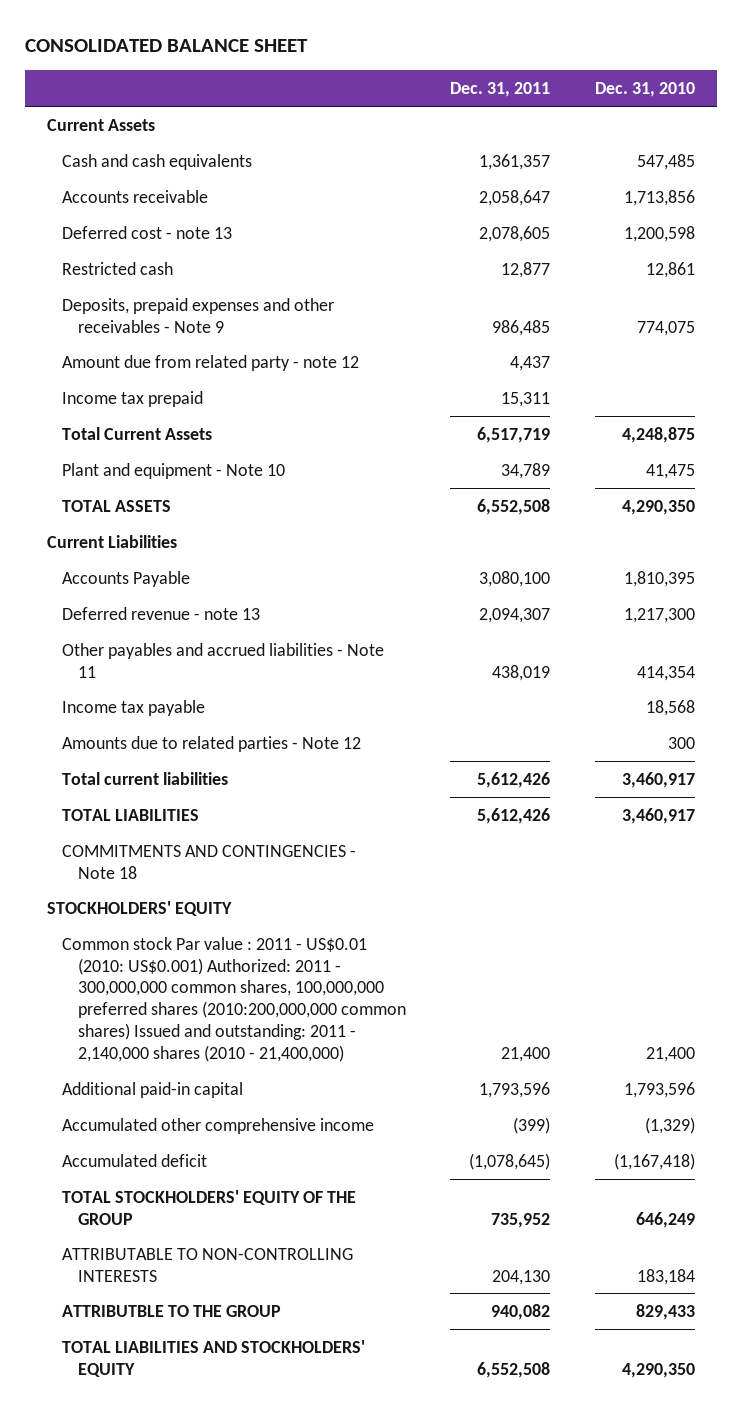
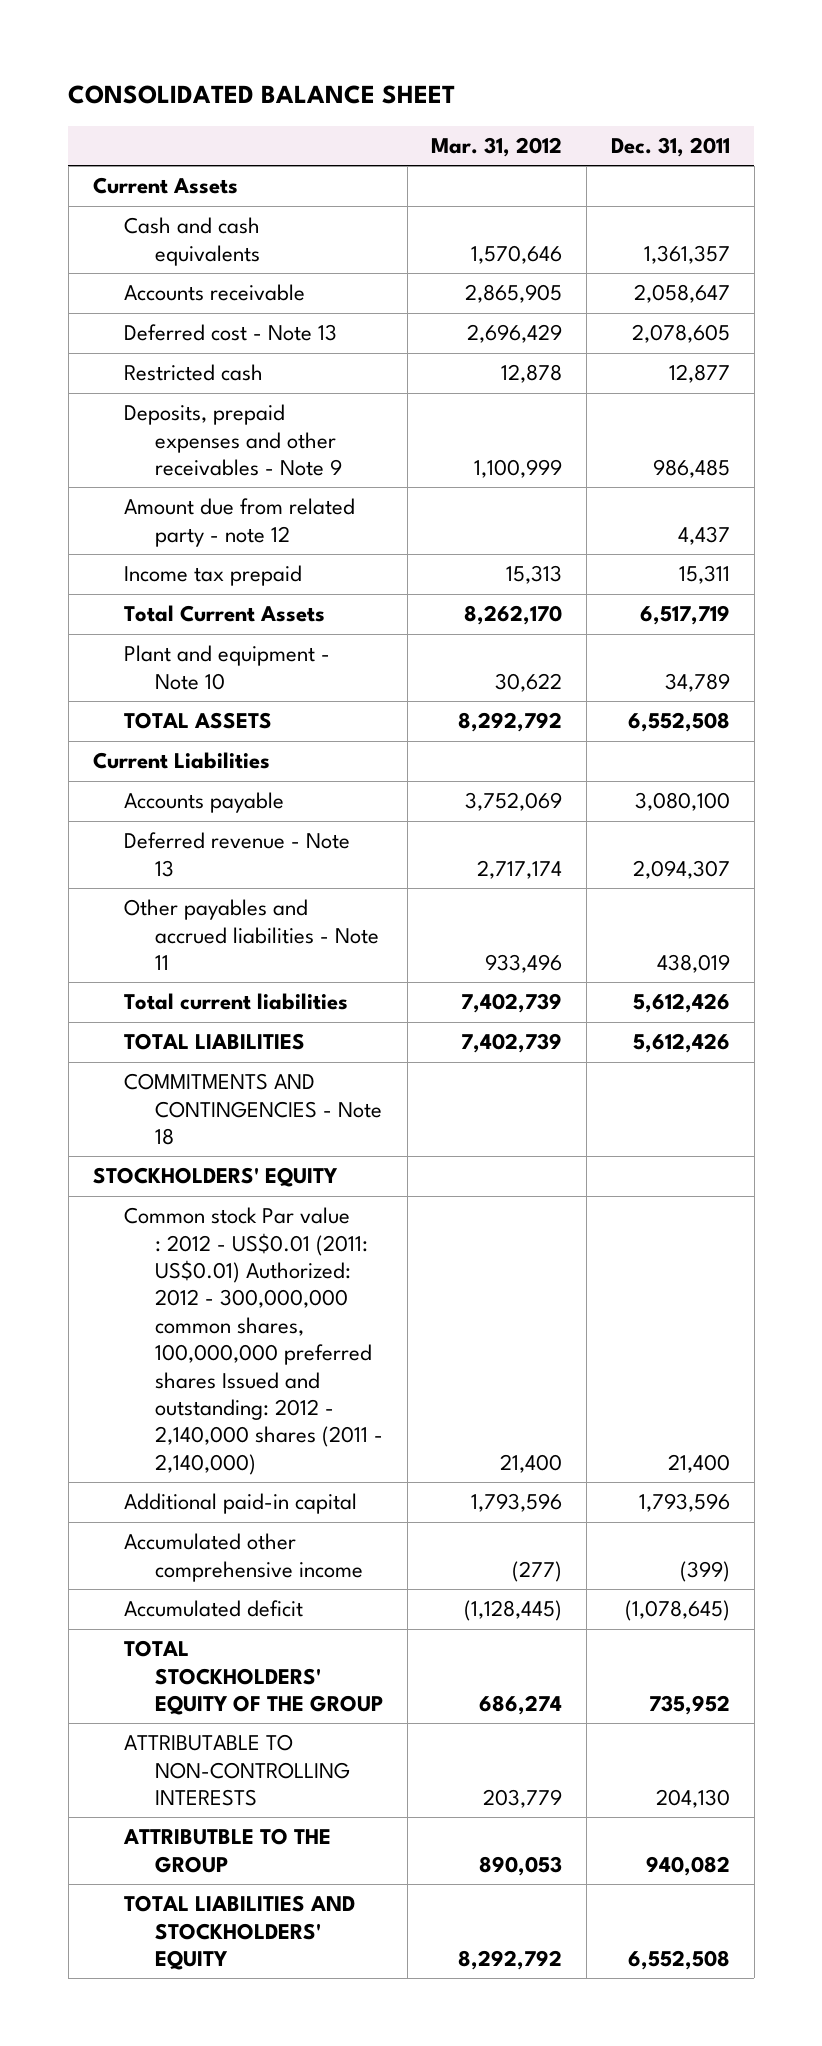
[594,82,695,98] Dec. 31, 2010 -> none
none -> [431,137,563,158] Mar. 31, 2012
[62,225,233,239] Deferred cost - note 13 -> [123,324,337,342] Deferred cost - Note 13
[62,570,191,587] Accounts Payable -> [123,792,284,814] Accounts payable
[62,606,261,620] Deferred revenue - note 13 -> [123,832,350,877] Deferred revenue - Note 13
[62,699,206,716] Income tax payable -> none
[62,735,362,752] Amounts due to related parties - Note 12 -> none
[62,936,406,1062] Common stock Par value : 2011 - US$0.01 (2010: US$0.001) Authorized: 2011 - 300,000,000 common shares, 100,000,000 preferred shares (2010:200,000,000 common shares) Issued and outstanding: 2011 - 2,140,000 shares (2010 - 21,400,000) -> [123,1207,383,1475] Common stock Par value : 2012 - US$0.01 (2011: US$0.01) Authorized: 2012 - 300,000,000 common shares, 100,000,000 preferred shares Issued and outstanding: 2012 - 2,140,000 shares (2011 - 2,140,000)

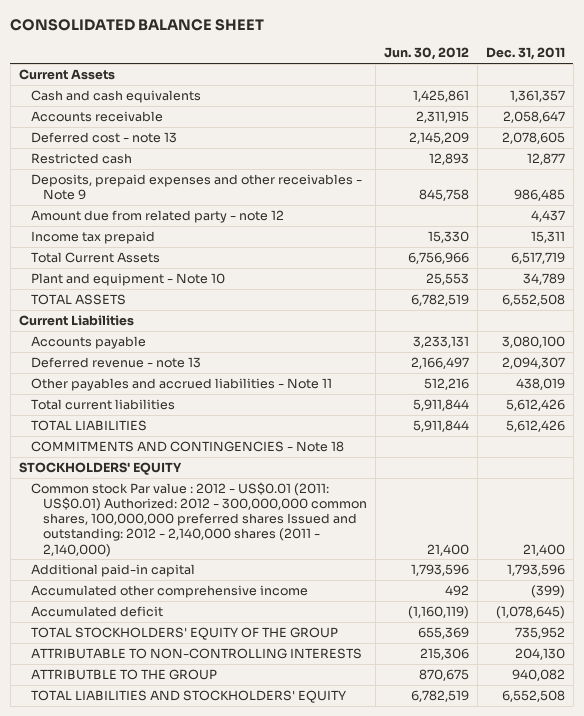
[431,137,563,158] Mar. 31, 2012 -> none
none -> [383,47,469,61] Jun. 30, 2012
[123,324,337,342] Deferred cost - Note 13 -> [30,132,177,144] Deferred cost - note 13
[123,832,350,877] Deferred revenue - Note 13 -> [30,357,201,369] Deferred revenue - note 13

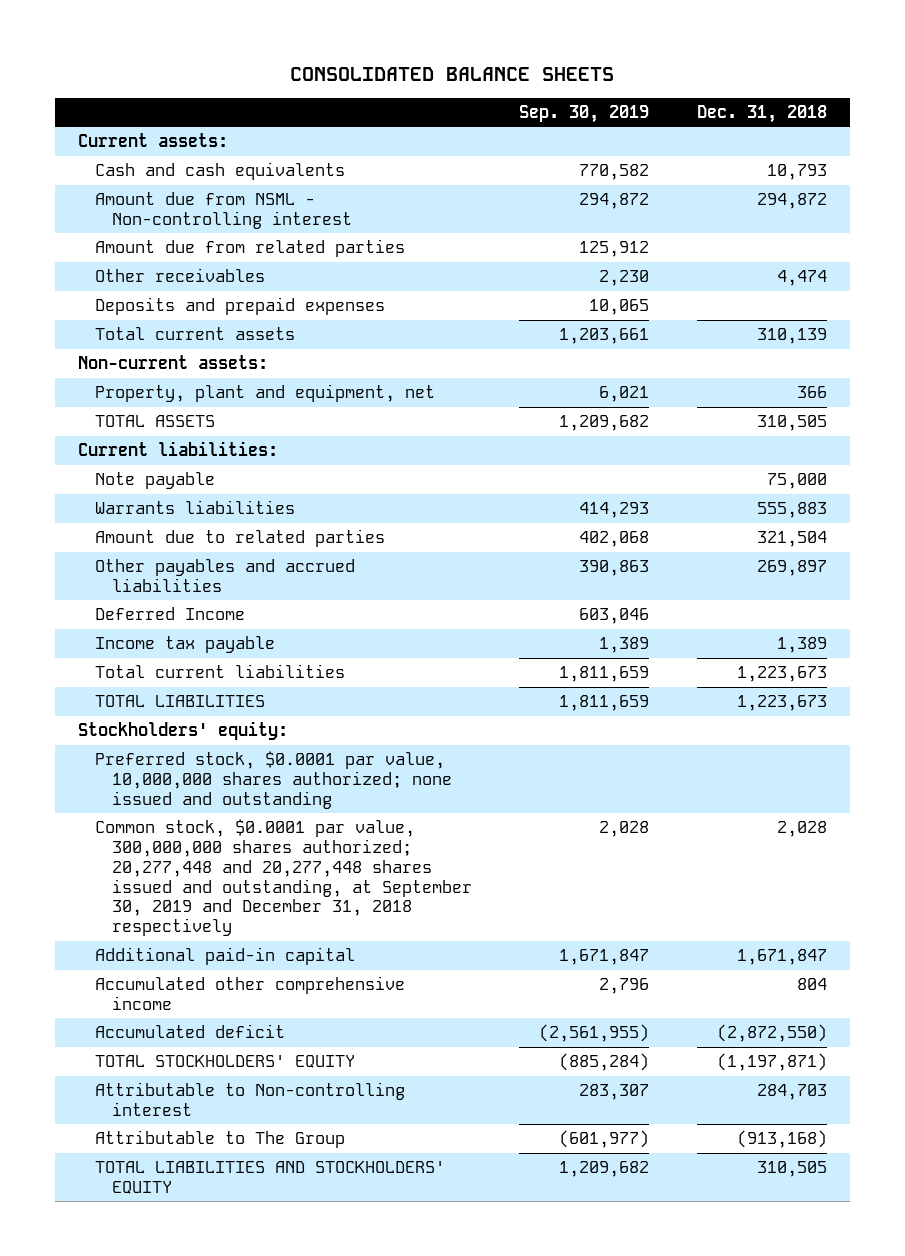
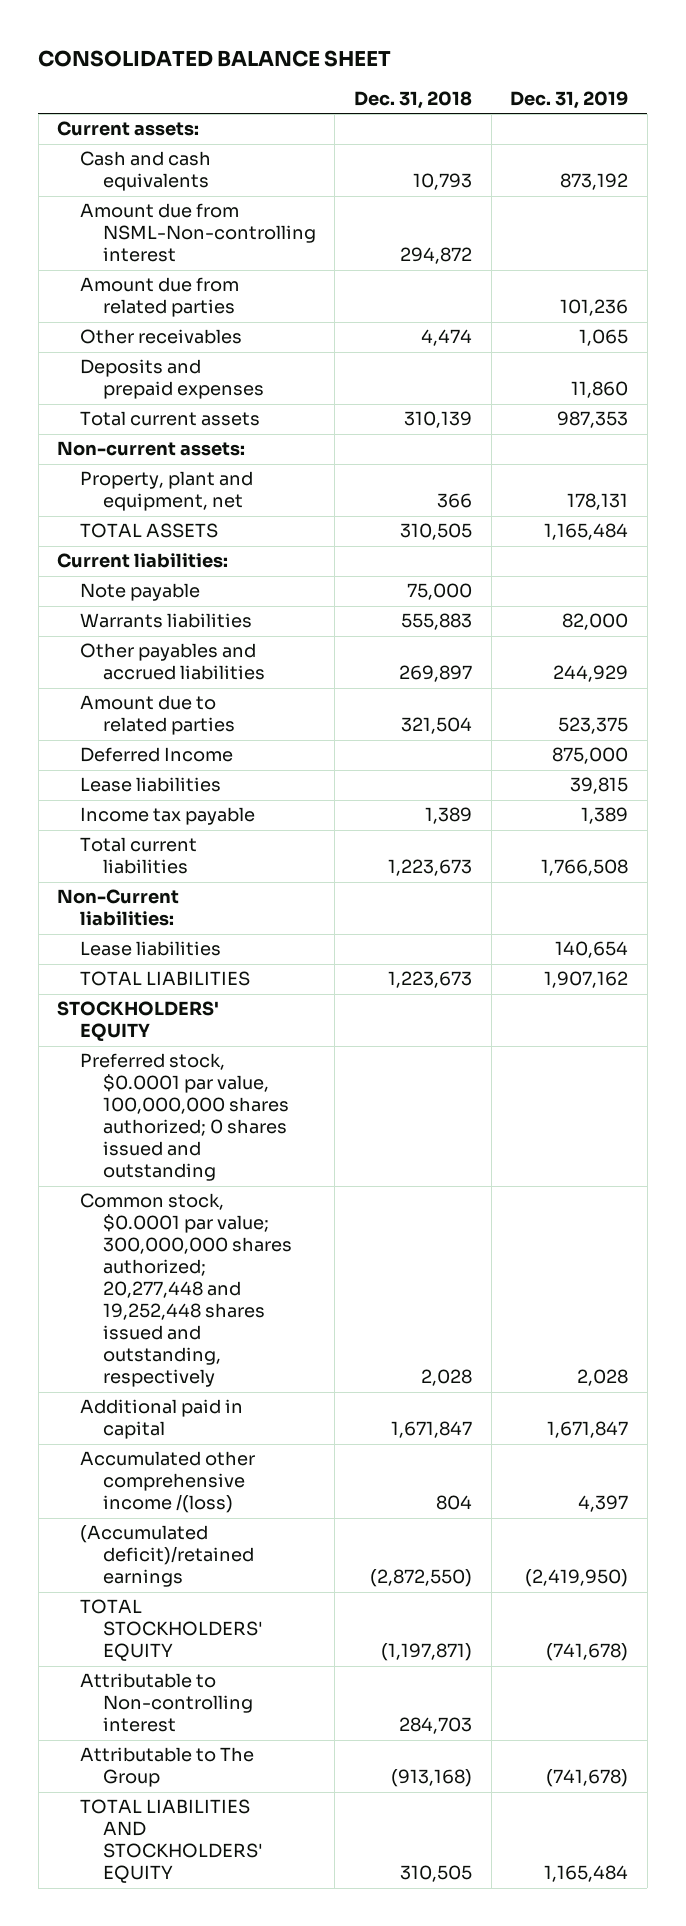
[290,66,615,81] CONSOLIDATED BALANCE SHEETS -> [38,49,392,67] CONSOLIDATED BALANCE SHEET
[519,104,650,123] Sep. 30, 2019 -> none
none -> [510,91,629,110] Dec. 31, 2019
[95,192,353,229] Amount due from NSML - Non-controlling interest -> [80,203,316,263] Amount due from NSML-Non-controlling interest
[95,529,386,548] Amount due to related parties -> [80,695,235,736] Amount due to related parties
none -> [80,777,222,793] Lease liabilities
none -> [57,889,180,927] Non-Current liabilities:
none -> [80,941,222,957] Lease liabilities
[78,721,289,741] Stockholders' equity: -> [57,1001,220,1042] STOCKHOLDERS' EQUITY
[95,751,453,809] Preferred stock, $0.0001 par value, 10,000,000 shares authorized; none issued and outstanding -> [80,1053,289,1182] Preferred stock, $0.0001 par value, 100,000,000 shares authorized; 0 shares issued and outstanding
[95,819,473,937] Common stock, $0.0001 par value, 300,000,000 shares authorized; 20,277,448 and 20,277,448 shares issued and outstanding, at September 30, 2019 and December 31, 2018 respectively -> [80,1193,292,1388] Common stock, $0.0001 par value; 300,000,000 shares authorized; 20,277,448 and 19,252,448 shares issued and outstanding, respectively
[95,947,356,966] Additional paid-in capital -> [80,1399,244,1440] Additional paid in capital
[95,976,406,1010] Accumulated other comprehensive income -> [80,1451,256,1514] Accumulated other comprehensive income /(loss)
[95,1024,286,1039] Accumulated deficit -> [80,1525,254,1588] (Accumulated deficit)/retained earnings

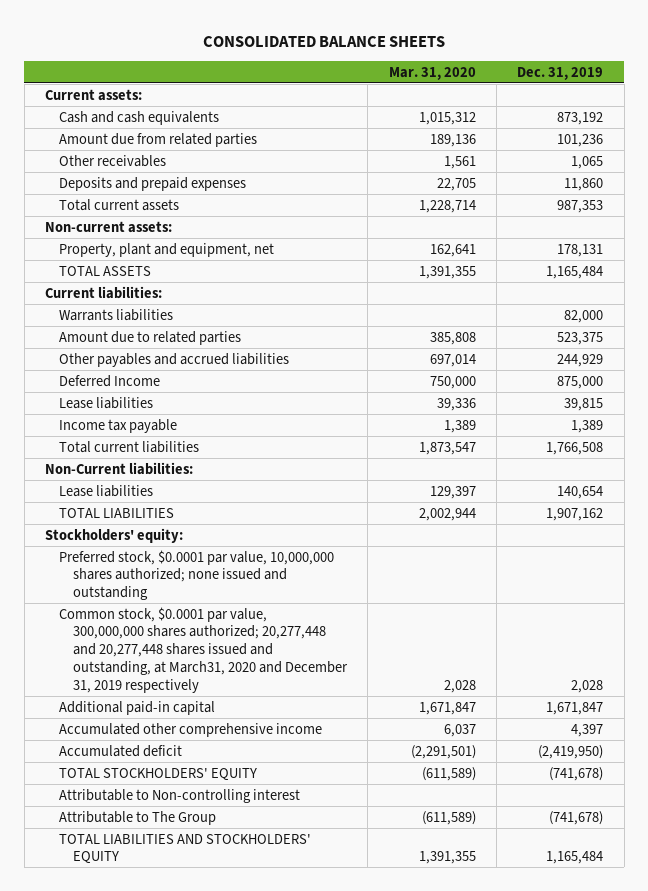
[38,49,392,67] CONSOLIDATED BALANCE SHEET -> [203,35,446,47] CONSOLIDATED BALANCE SHEETS
[354,91,473,110] Dec. 31, 2018 -> none
none -> [388,66,476,80] Mar. 31, 2020
[80,203,316,263] Amount due from NSML-Non-controlling interest -> none
[80,583,201,602] Note payable -> none
[80,643,265,681] Other payables and accrued liabilities -> [59,352,290,367] Other payables and accrued liabilities
[57,1001,220,1042] STOCKHOLDERS' EQUITY -> [45,527,184,543] Stockholders' equity:
[80,1053,289,1182] Preferred stock, $0.0001 par value, 100,000,000 shares authorized; 0 shares issued and outstanding -> [59,549,335,601] Preferred stock, $0.0001 par value, 10,000,000 shares authorized; none issued and outstanding
[80,1193,292,1388] Common stock, $0.0001 par value; 300,000,000 shares authorized; 20,277,448 and 19,252,448 shares issued and outstanding, respectively -> [59,606,349,693] Common stock, $0.0001 par value, 300,000,000 shares authorized; 20,277,448 and 20,277,448 shares issued and outstanding, at March31, 2020 and December 31, 2019 respectively
[80,1399,244,1440] Additional paid in capital -> [59,700,216,715] Additional paid-in capital
[80,1451,256,1514] Accumulated other comprehensive income /(loss) -> [59,722,323,737] Accumulated other comprehensive income
[80,1525,254,1588] (Accumulated deficit)/retained earnings -> [59,744,183,757] Accumulated deficit

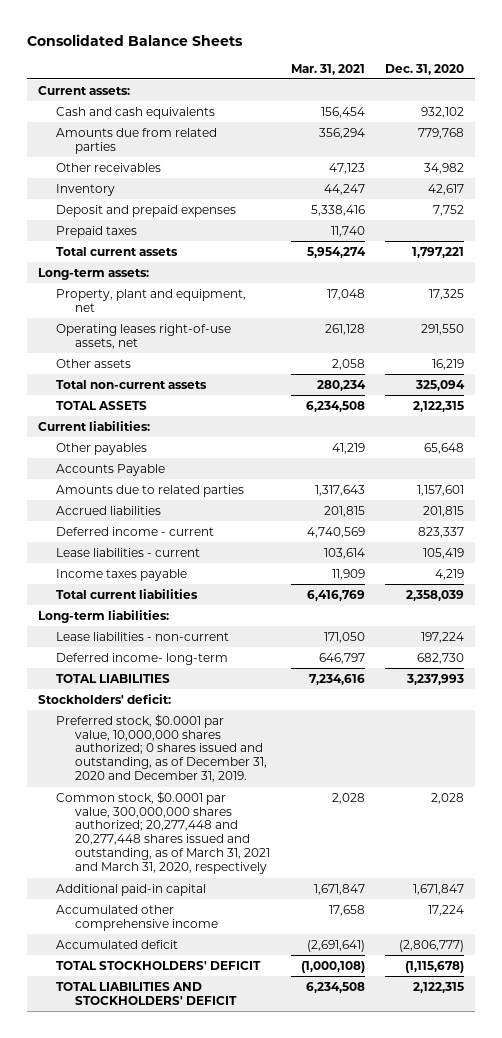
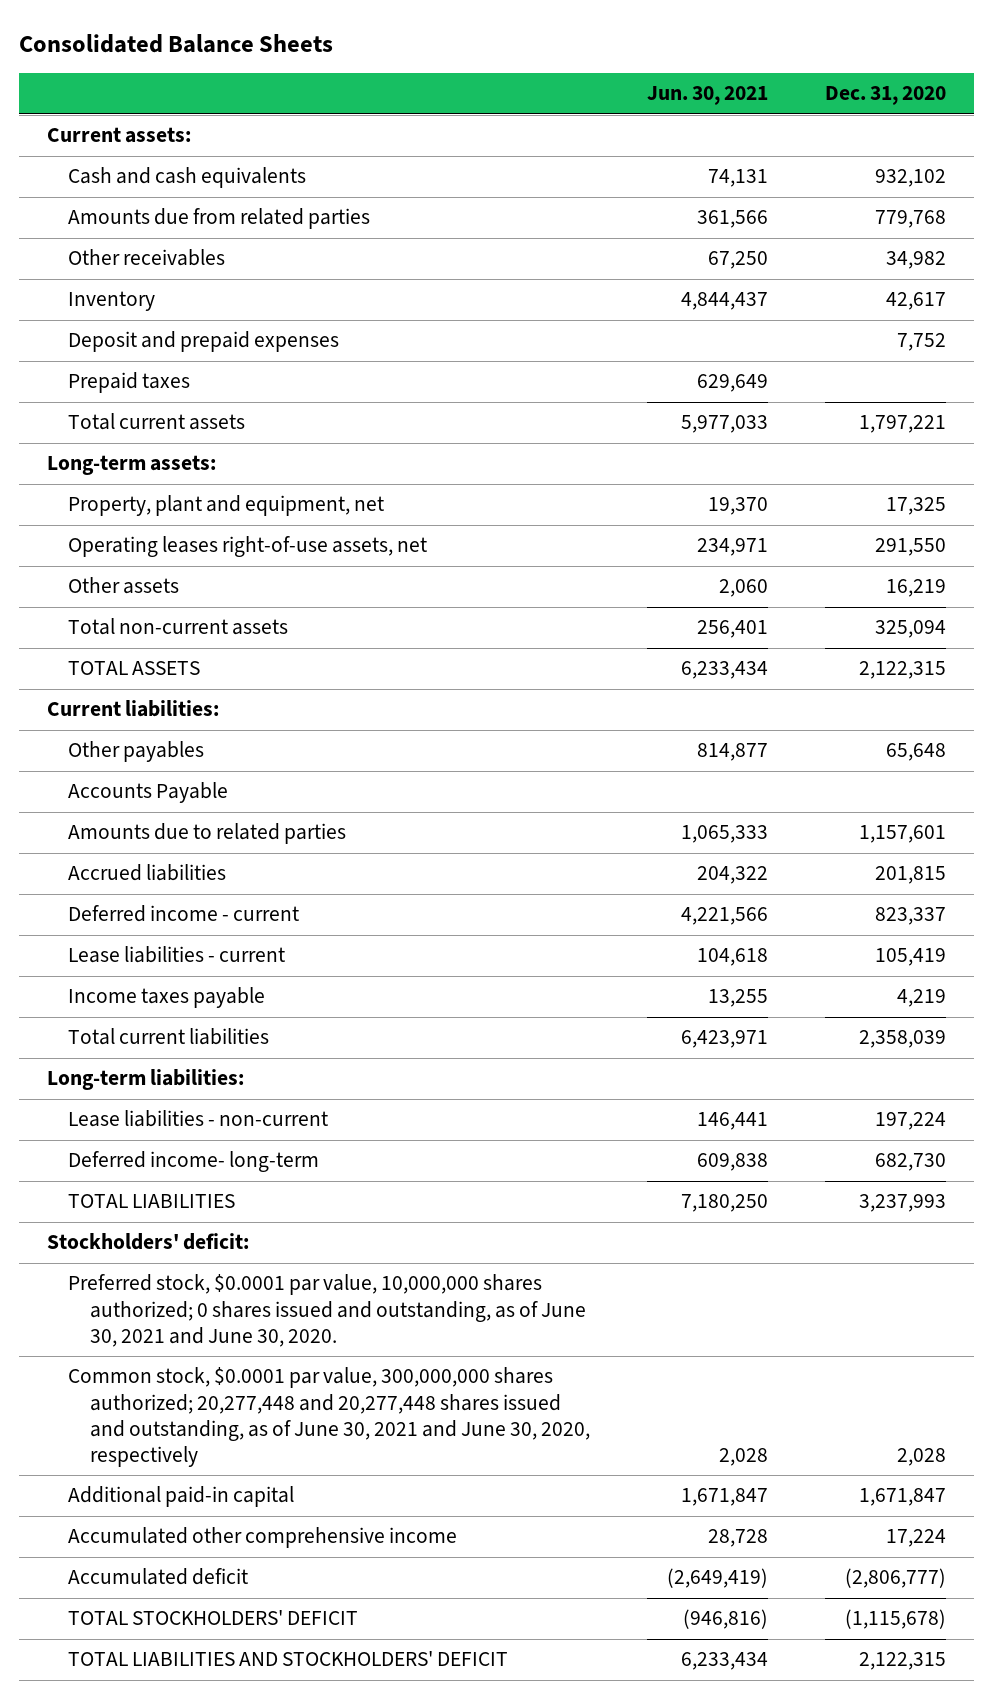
[290,63,365,75] Mar. 31, 2021 -> none
none -> [646,86,768,106] Jun. 30, 2021
[56,713,268,783] Preferred stock, $0.0001 par value, 10,000,000 shares authorized; 0 shares issued and outstanding, as of December 31, 2020 and December 31, 2019. -> [68,1274,587,1347] Preferred stock, $0.0001 par value, 10,000,000 shares authorized; 0 shares issued and outstanding, as of June 30, 2021 and June 30, 2020.
[56,790,271,875] Common stock, $0.0001 par value, 300,000,000 shares authorized; 20,277,448 and 20,277,448 shares issued and outstanding, as of March 31, 2021 and March 31, 2020, respectively -> [68,1367,591,1468] Common stock, $0.0001 par value, 300,000,000 shares authorized; 20,277,448 and 20,277,448 shares issued and outstanding, as of June 30, 2021 and June 30, 2020, respectively

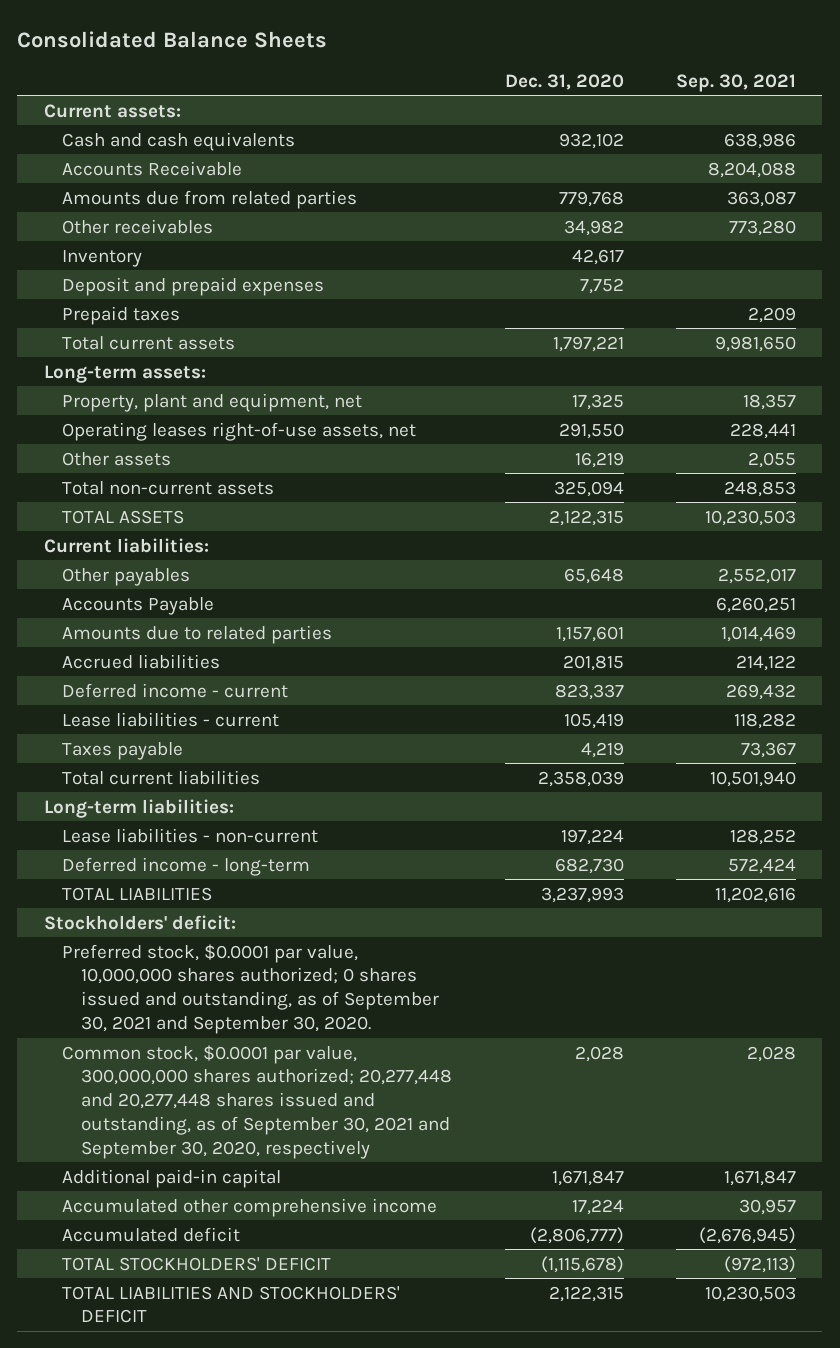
[646,86,768,106] Jun. 30, 2021 -> none
none -> [676,73,797,92] Sep. 30, 2021
none -> [62,160,243,176] Accounts Receivable
[68,987,266,1009] Income taxes payable -> [62,741,184,760] Taxes payable
[68,1151,320,1173] Deferred income- long-term -> [62,856,311,876] Deferred income - long-term
[68,1274,587,1347] Preferred stock, $0.0001 par value, 10,000,000 shares authorized; 0 shares issued and outstanding, as of June 30, 2021 and June 30, 2020. -> [62,943,440,1035] Preferred stock, $0.0001 par value, 10,000,000 shares authorized; 0 shares issued and outstanding, as of September 30, 2021 and September 30, 2020.
[68,1367,591,1468] Common stock, $0.0001 par value, 300,000,000 shares authorized; 20,277,448 and 20,277,448 shares issued and outstanding, as of June 30, 2021 and June 30, 2020, respectively -> [62,1044,453,1160] Common stock, $0.0001 par value, 300,000,000 shares authorized; 20,277,448 and 20,277,448 shares issued and outstanding, as of September 30, 2021 and September 30, 2020, respectively

